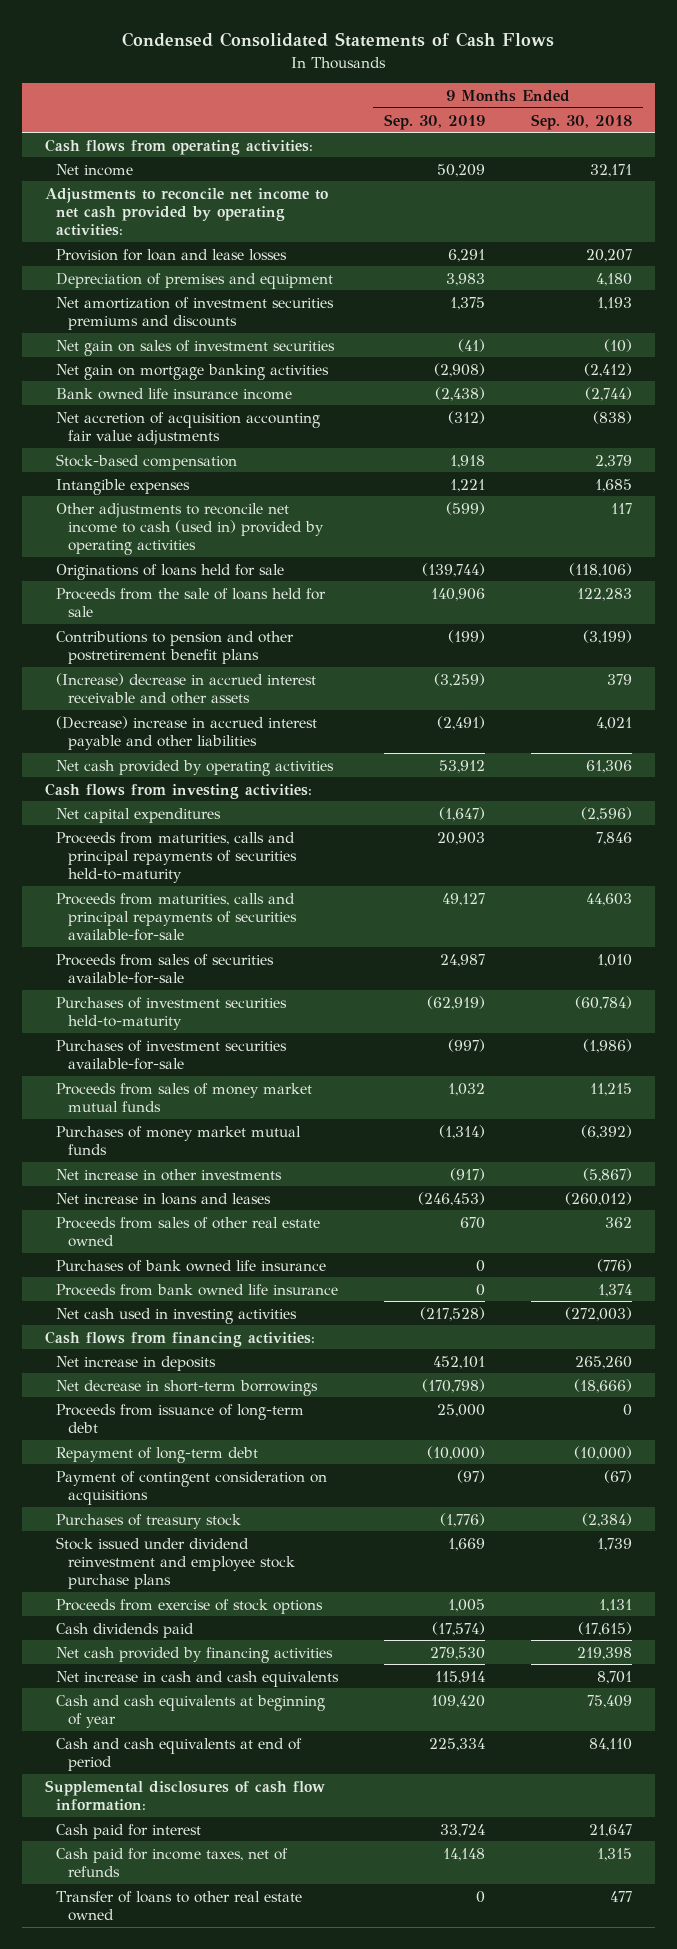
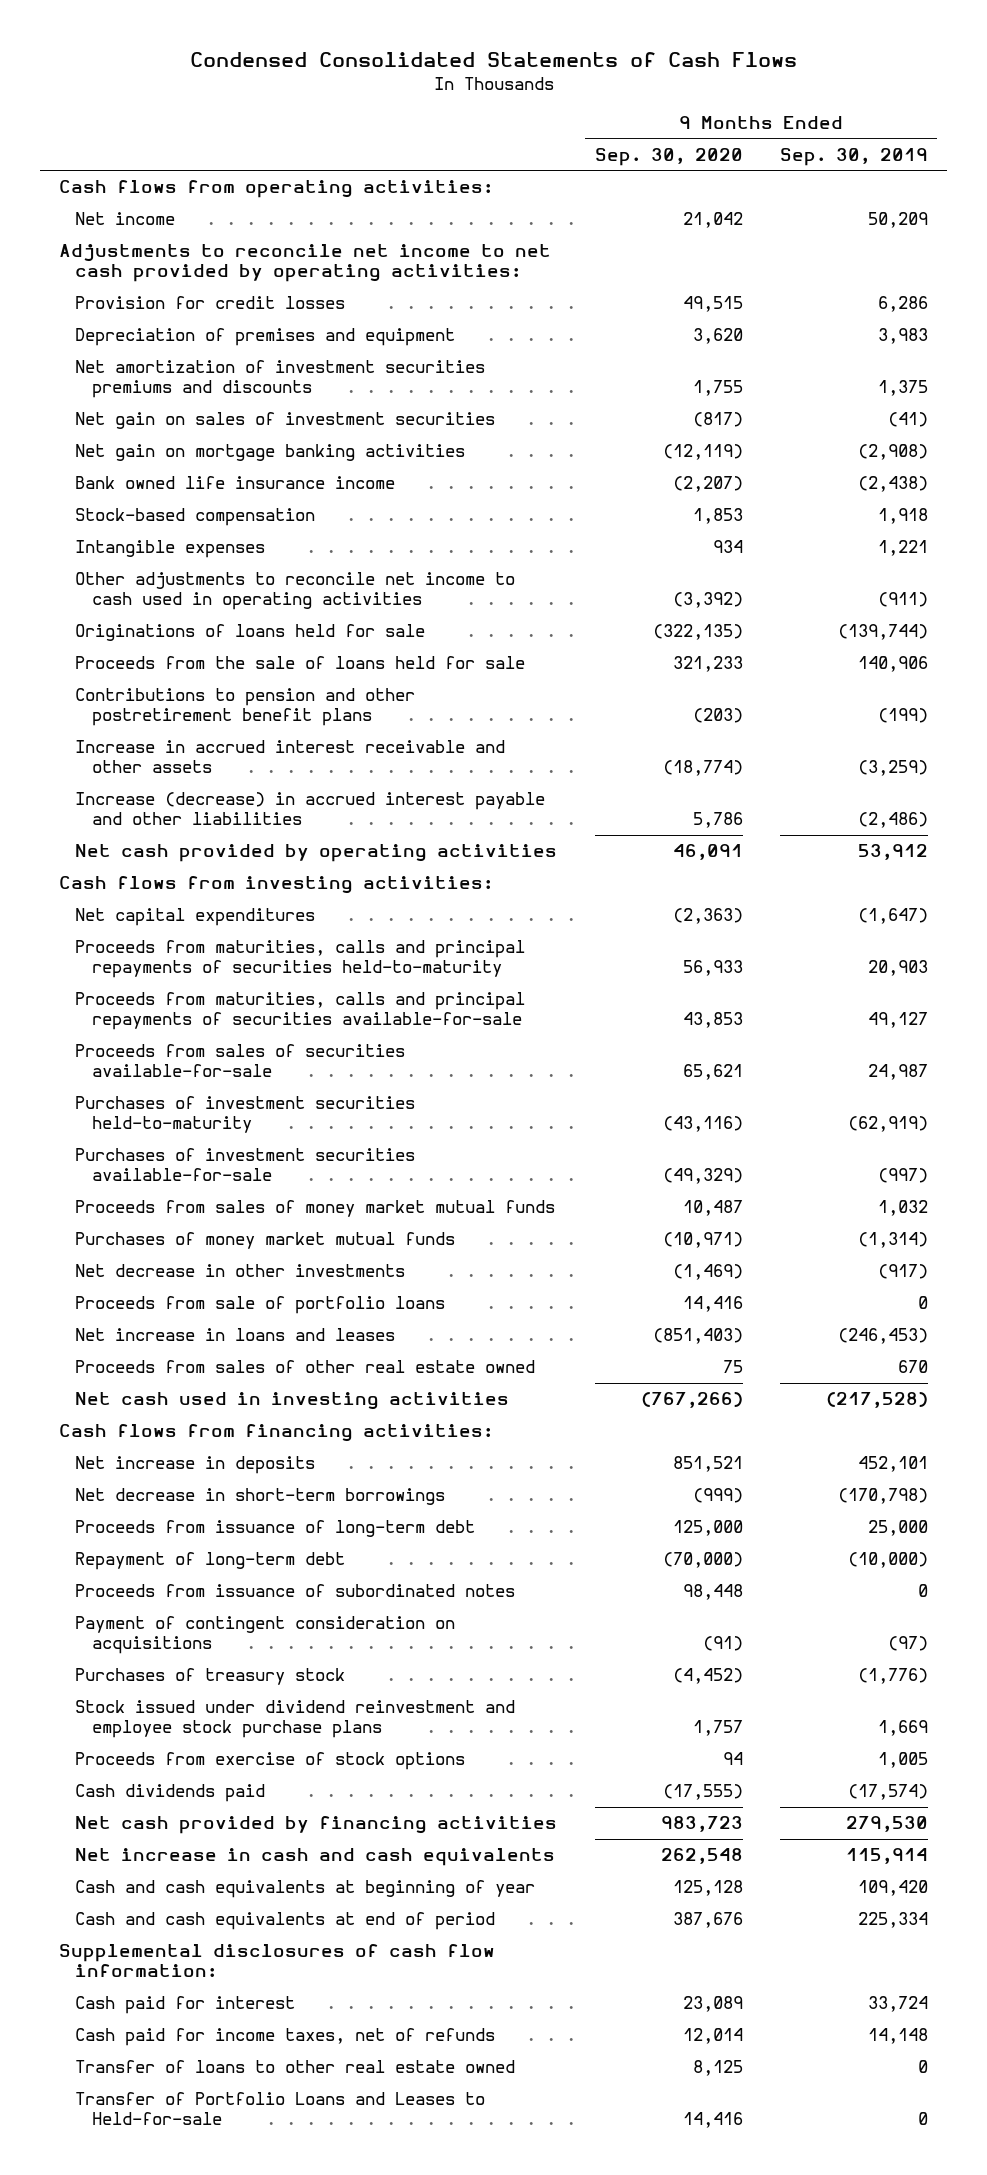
[530,113,632,130] Sep. 30, 2018 -> none
none -> [594,147,743,166] Sep. 30, 2020
[56,248,288,261] Provision for loan and lease losses -> none
none -> [75,296,346,310] Provision for credit losses
[56,411,321,445] Net accretion of acquisition accounting fair value adjustments -> none
[56,502,324,556] Other adjustments to reconcile net income to cash (used in) provided by operating activities -> [75,572,516,611] Other adjustments to reconcile net income to cash used in operating activities
[446,501,486,515] (599) -> [878,592,929,608] (911)
[56,672,317,704] (Increase) decrease in accrued interest receivable and other assets -> [75,740,506,774] Increase in accrued interest receivable and other assets
[56,715,318,750] (Decrease) increase in accrued interest payable and other liabilities -> [75,792,546,826] Increase (decrease) in accrued interest payable and other liabilities
[437,715,486,730] (2,491) -> [858,812,929,829] (2,486)
[56,1168,283,1181] Net increase in other investments -> [75,1264,406,1278] Net decrease in other investments
none -> [75,1296,446,1315] Proceeds from sale of portfolio loans
[56,1259,327,1272] Purchases of bank owned life insurance -> none
[56,1283,339,1296] Proceeds from bank owned life insurance -> none
none -> [75,1584,516,1598] Proceeds from issuance of subordinated notes
none -> [75,2092,486,2126] Transfer of Portfolio Loans and Leases to Held-for-sale

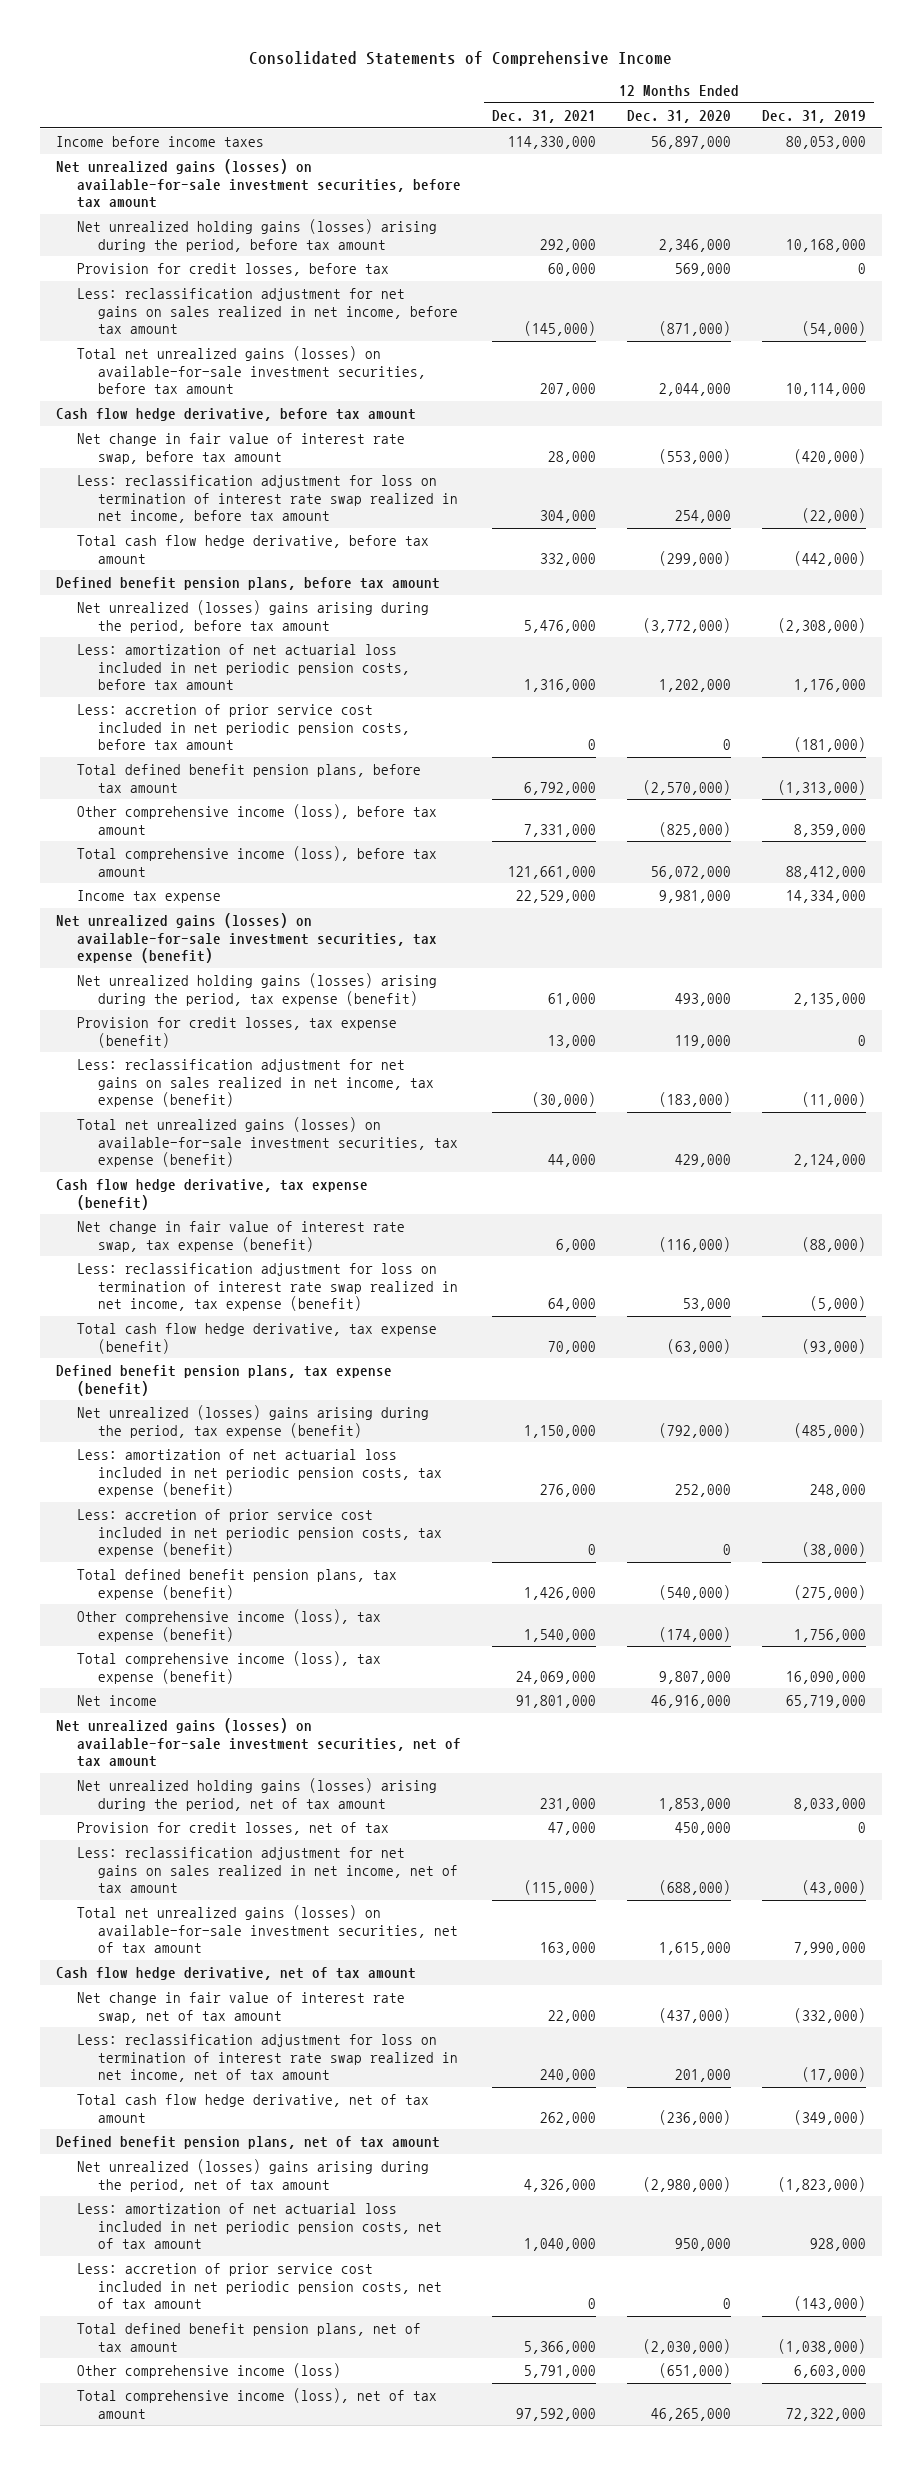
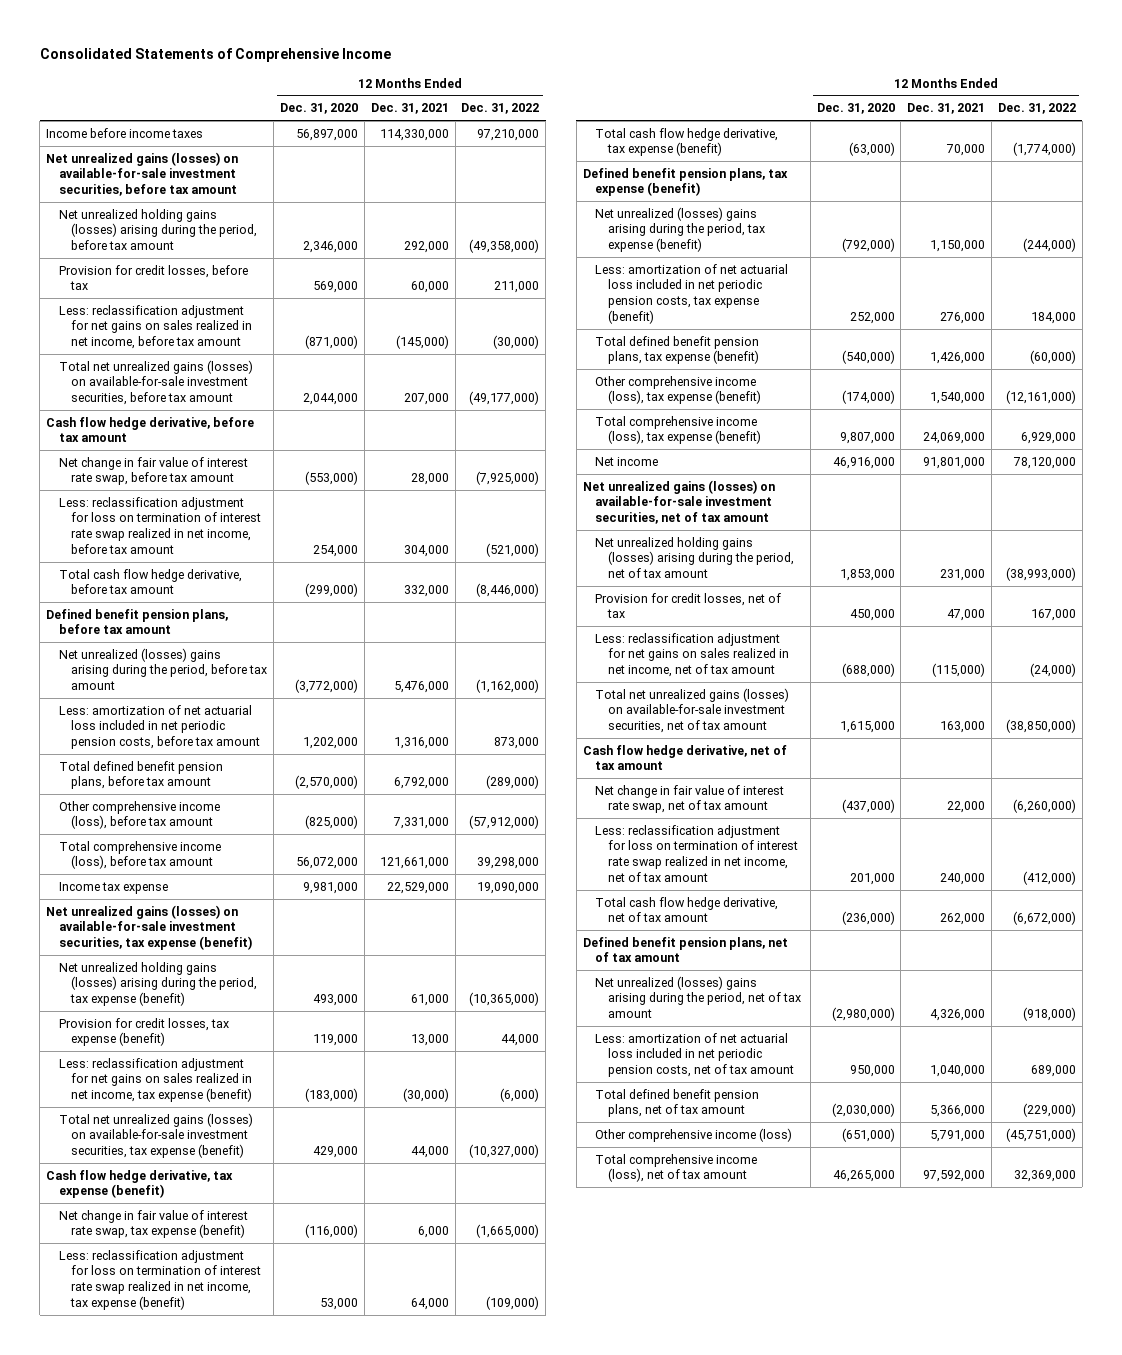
[762,109,867,123] Dec. 31, 2019 -> none
none -> [461,103,540,115] Dec. 31, 2022
[77,704,411,751] Less: accretion of prior service cost included in net periodic pension costs, before tax amount -> none
[77,1509,443,1558] Less: accretion of prior service cost included in net periodic pension costs, tax expense (benefit) -> none
[77,2263,443,2310] Less: accretion of prior service cost included in net periodic pension costs, net of tax amount -> none

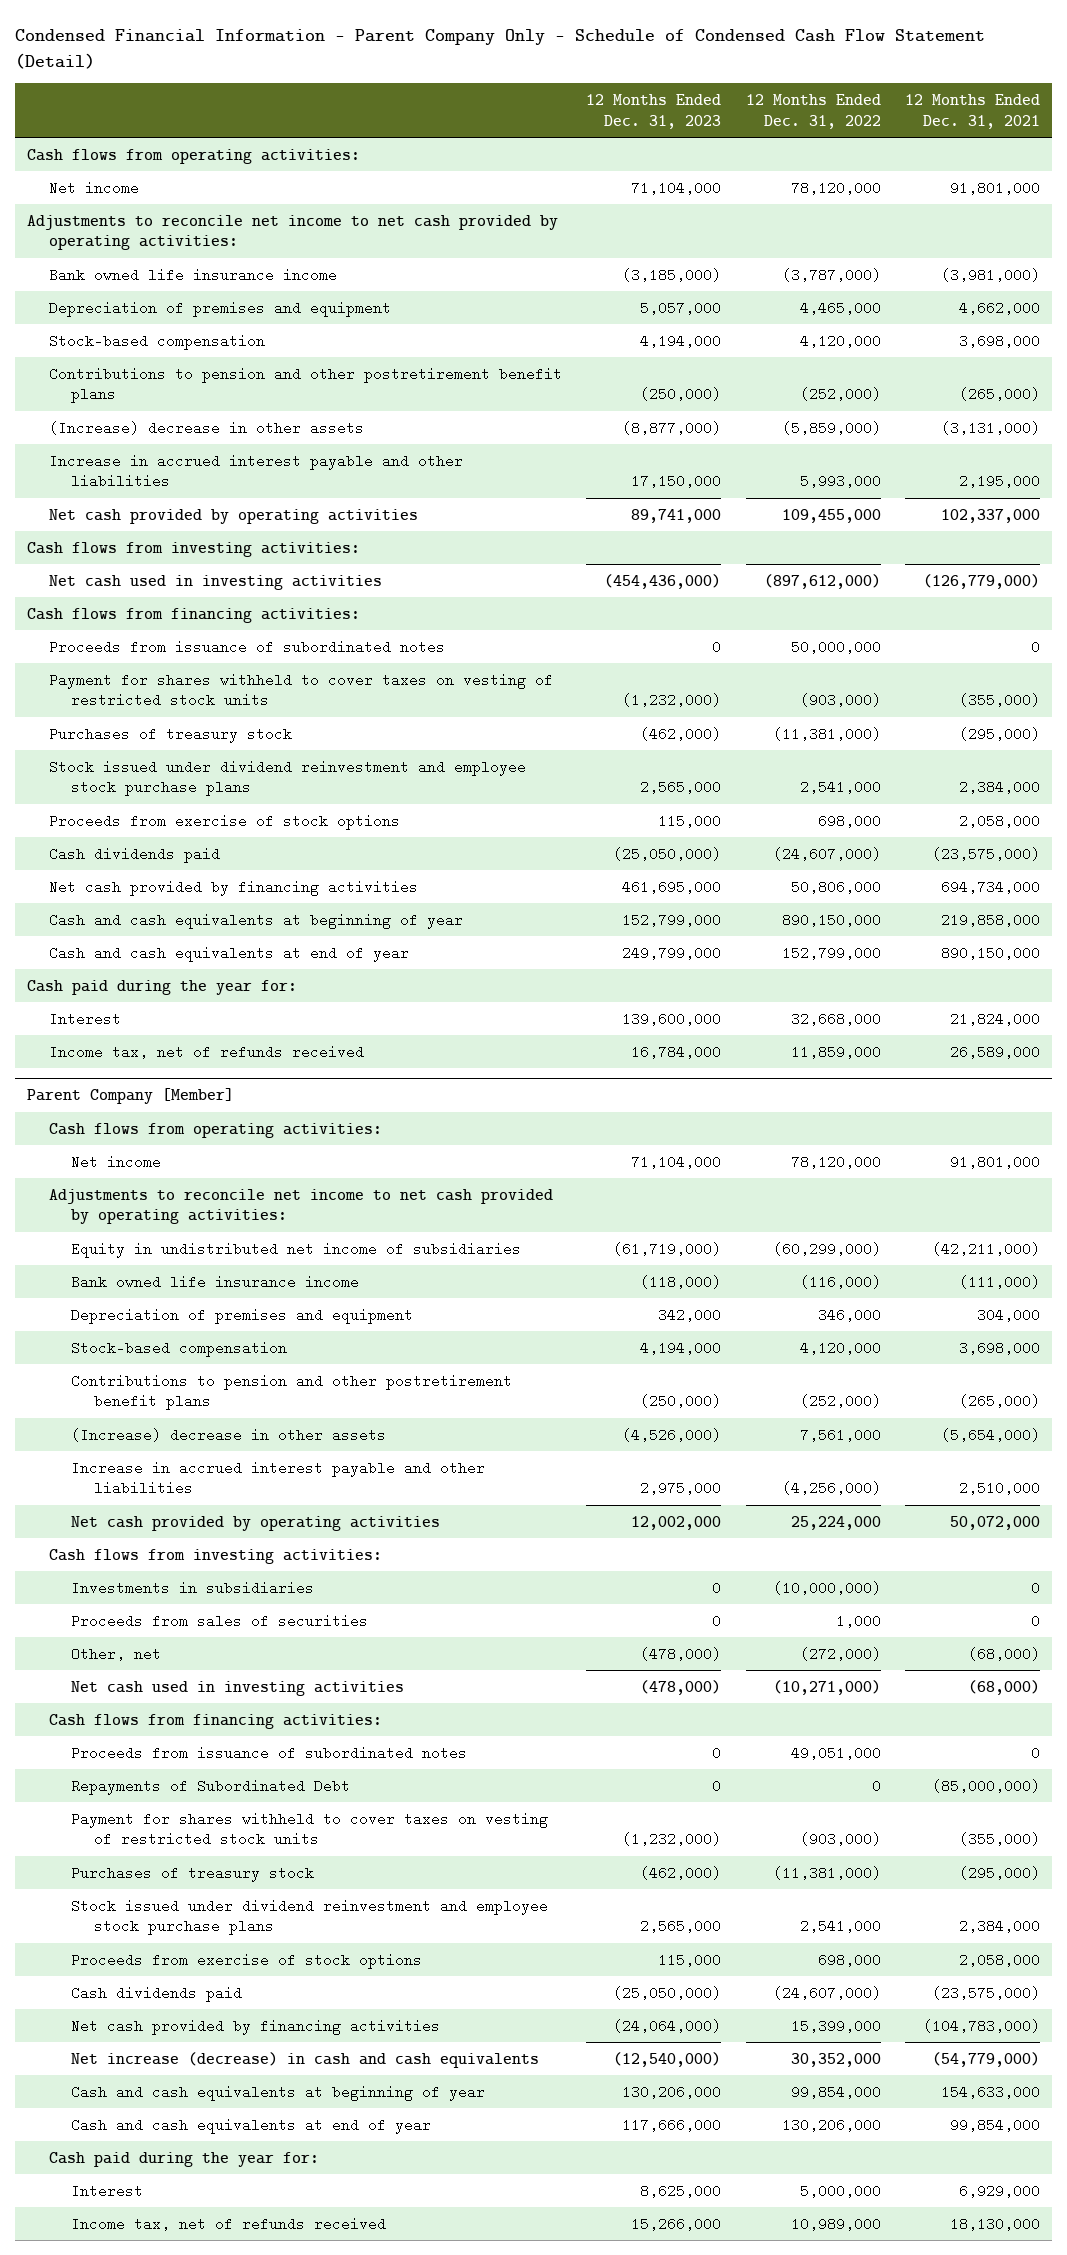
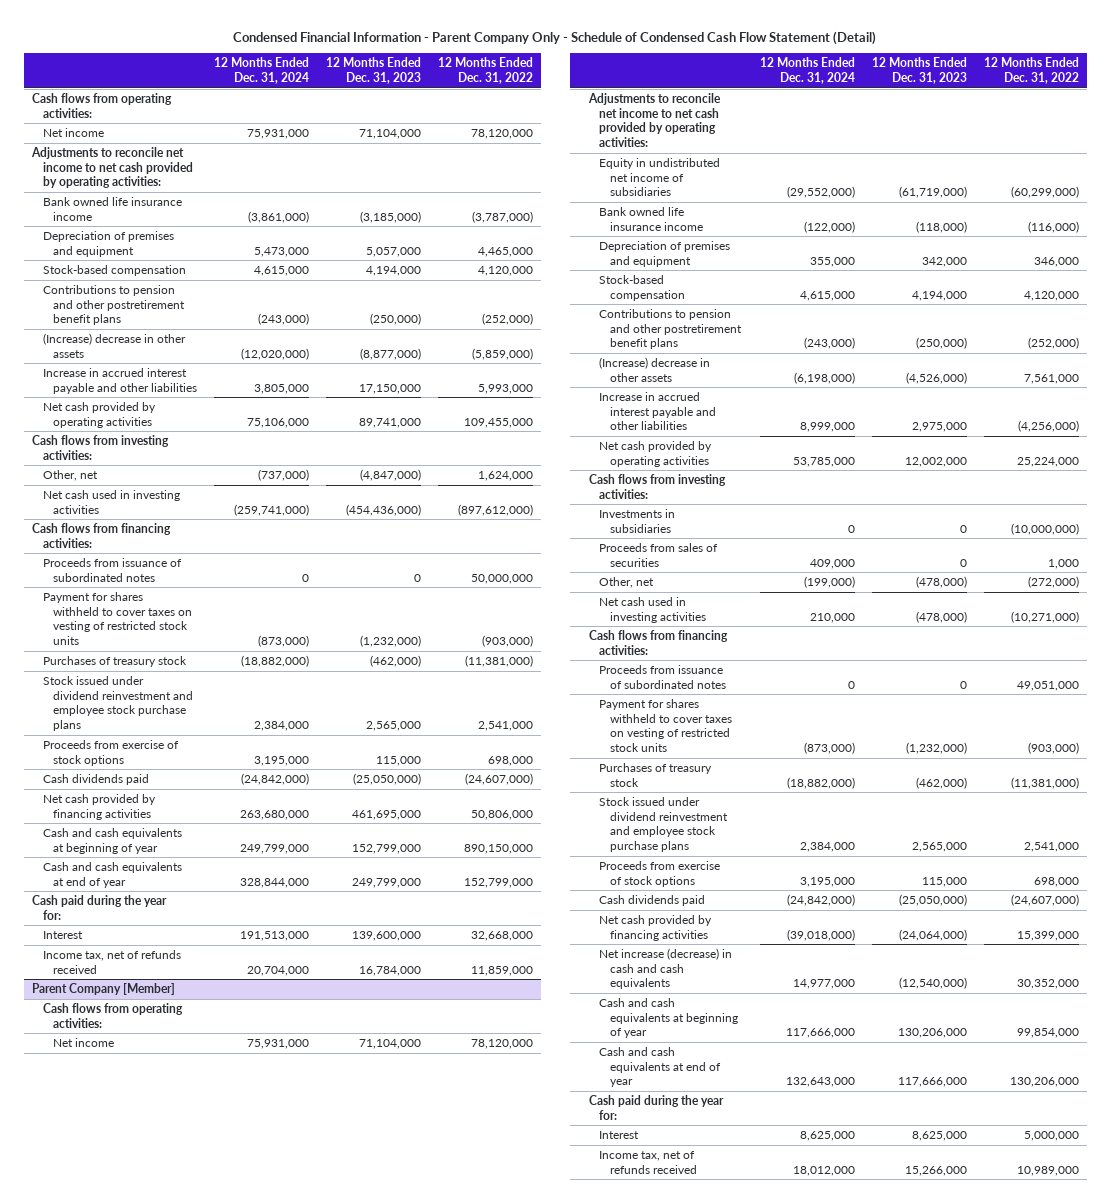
[904,94,1040,129] 12 Months Ended Dec. 31, 2021 -> none
none -> [214,57,310,84] 12 Months Ended Dec. 31, 2024
none -> [42,470,98,482] Other, net
[71,1778,351,1795] Repayments of Subordinated Debt -> none

